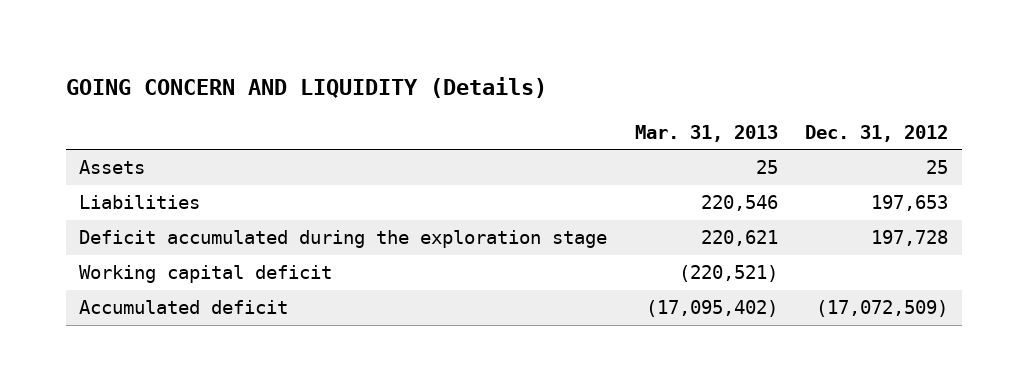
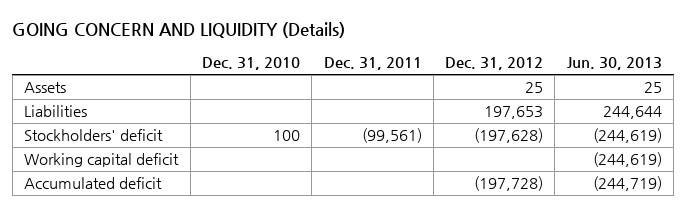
[634,124,778,142] Mar. 31, 2013 -> none
none -> [201,57,300,71] Dec. 31, 2010
none -> [323,57,422,71] Dec. 31, 2011
none -> [566,57,662,71] Jun. 30, 2013
[79,230,608,249] Deficit accumulated during the exploration stage -> none
none -> [24,129,164,142] Stockholders' deficit
[815,300,948,318] (17,072,509) -> [474,176,544,192] (197,728)

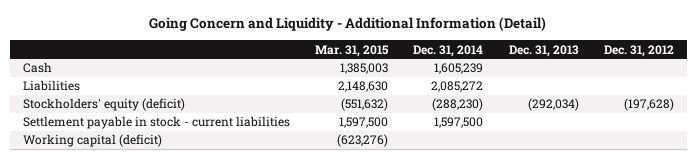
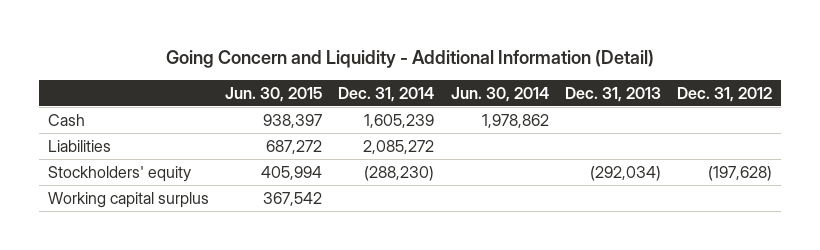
[315,44,390,57] Mar. 31, 2015 -> none
none -> [224,86,322,102] Jun. 30, 2015
none -> [450,86,549,102] Jun. 30, 2014
[22,116,290,130] Settlement payable in stock - current liabilities -> none
[22,98,185,112] Stockholders' equity (deficit) -> [47,165,191,182] Stockholders' equity
[22,134,162,148] Working capital (deficit) -> [47,191,209,208] Working capital surplus

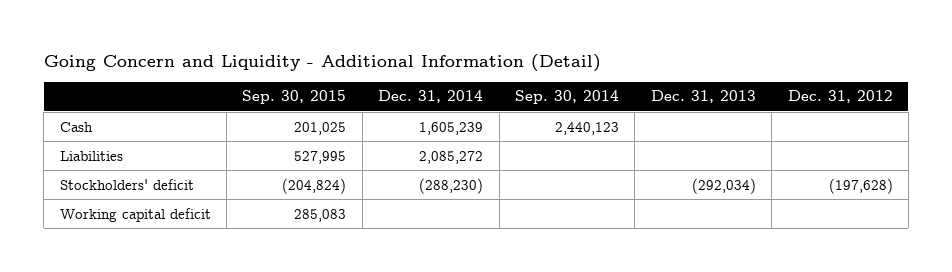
[224,86,322,102] Jun. 30, 2015 -> none
[450,86,549,102] Jun. 30, 2014 -> none
none -> [242,90,347,105] Sep. 30, 2015
none -> [514,90,619,105] Sep. 30, 2014
[47,165,191,182] Stockholders' equity -> [59,178,194,190] Stockholders' deficit
[47,191,209,208] Working capital surplus -> [59,207,211,222] Working capital deficit

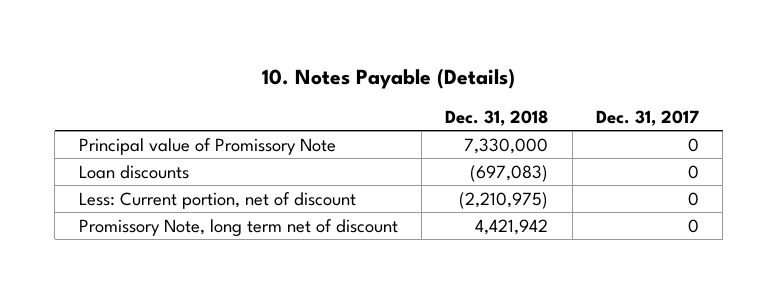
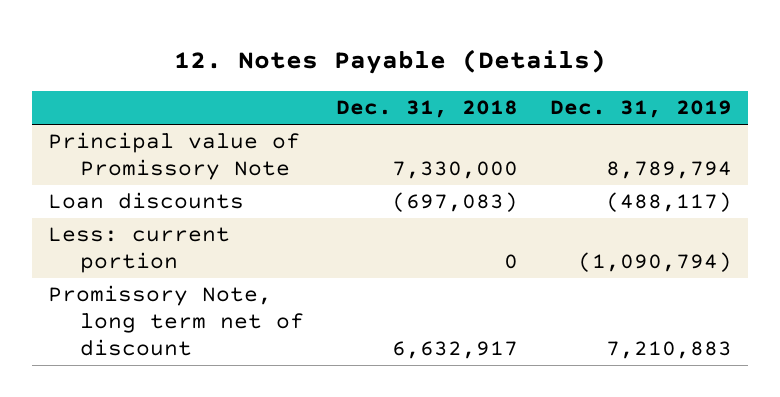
[261,68,515,90] 10. Notes Payable (Details) -> [173,49,606,75] 12. Notes Payable (Details)
[596,109,700,126] Dec. 31, 2017 -> none
none -> [549,100,732,119] Dec. 31, 2019
[78,191,356,209] Less: Current portion, net of discount -> [48,227,231,274] Less: current portion
[459,191,549,209] (2,210,975) -> [503,254,518,270] 0
[475,218,549,235] 4,421,942 -> [391,341,518,360] 6,632,917

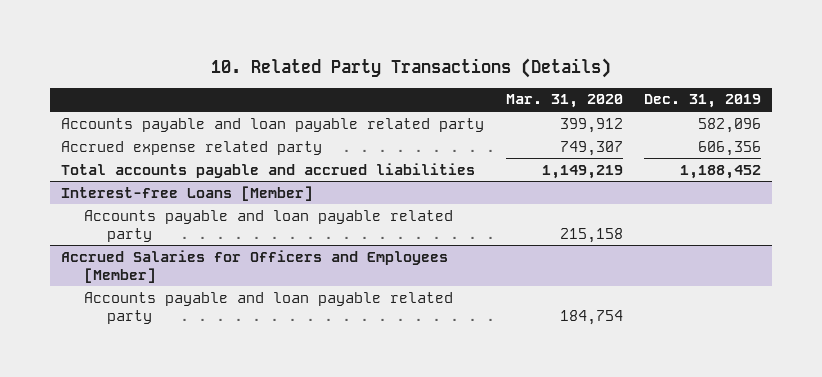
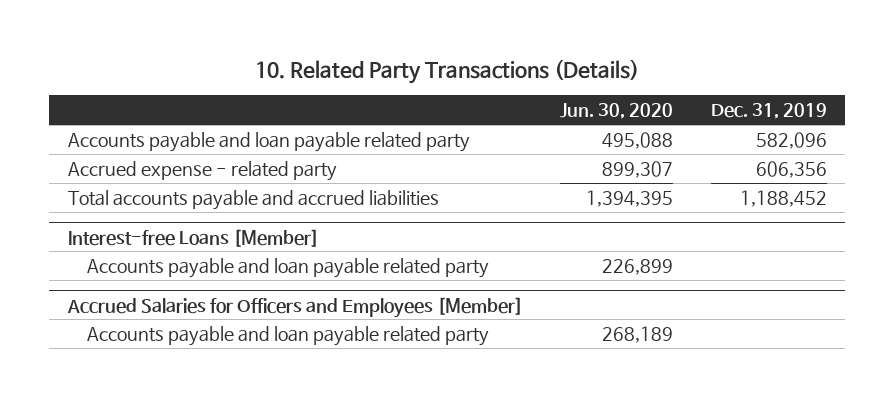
[505,94,623,109] Mar. 31, 2020 -> none
none -> [560,103,674,120] Jun. 30, 2020
[61,140,323,155] Accrued expense related party -> [67,160,337,181] Accrued expense - related party

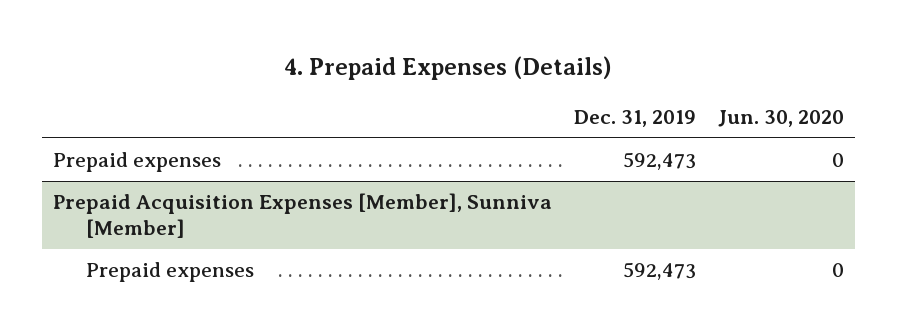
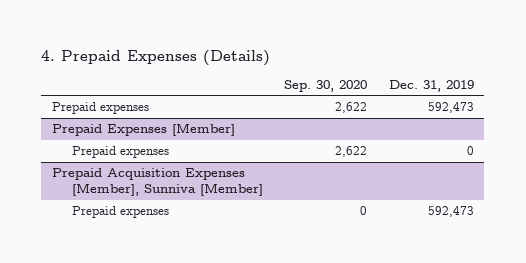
[717,110,844,128] Jun. 30, 2020 -> none
none -> [284,79,368,92] Sep. 30, 2020
none -> [51,123,235,137] Prepaid Expenses [Member]
none -> [72,146,170,159] Prepaid expenses

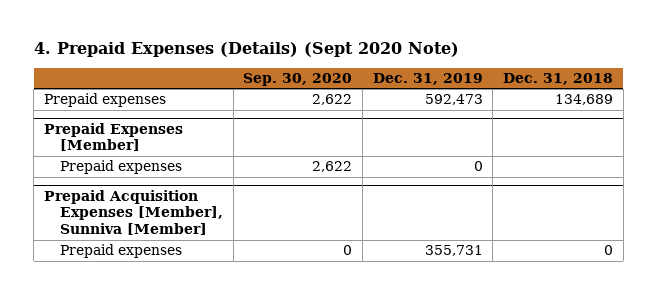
[41,49,271,66] 4. Prepaid Expenses (Details) -> [33,42,459,58] 4. Prepaid Expenses (Details) (Sept 2020 Note)
none -> [503,72,614,85] Dec. 31, 2018
[427,206,474,218] 592,473 -> [424,245,483,257] 355,731

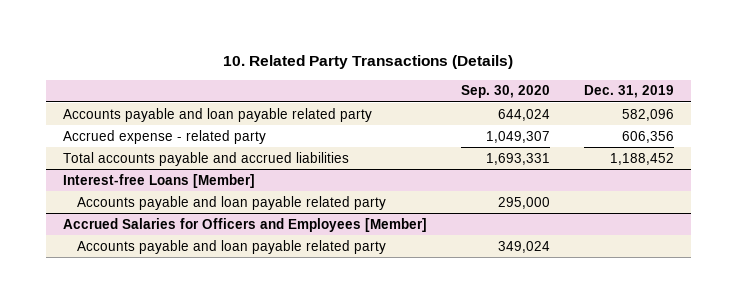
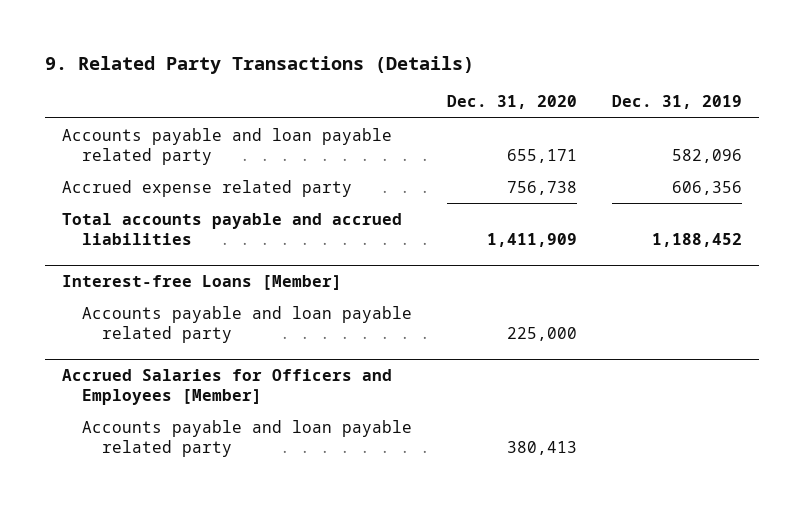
[223,55,514,70] 10. Related Party Transactions (Details) -> [44,55,474,74] 9. Related Party Transactions (Details)
[460,85,550,99] Sep. 30, 2020 -> none
none -> [447,95,578,110] Dec. 31, 2020
[62,129,266,144] Accrued expense - related party -> [61,179,352,197] Accrued expense related party

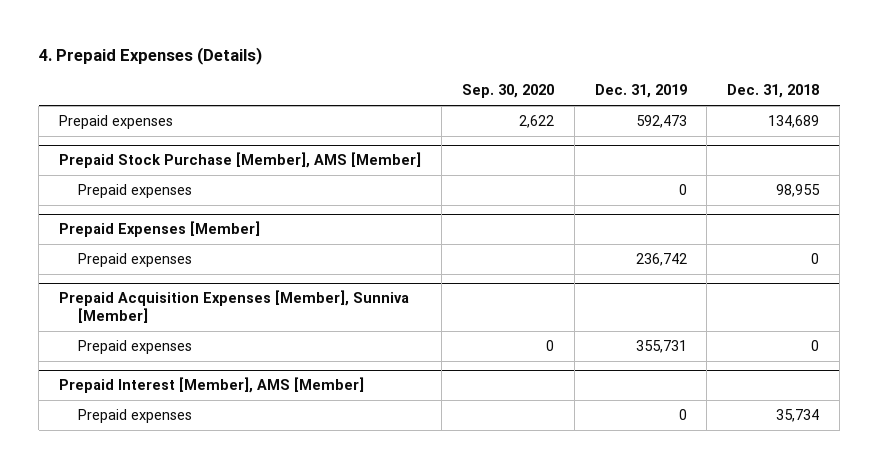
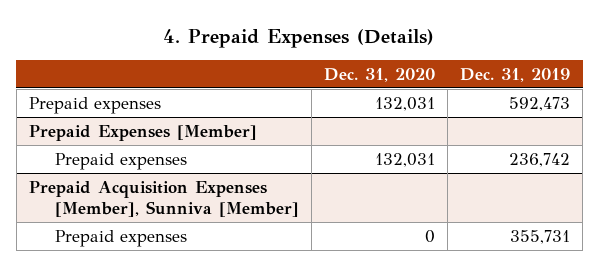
[461,84,554,99] Sep. 30, 2020 -> none
[727,84,820,99] Dec. 31, 2018 -> none
none -> [324,67,436,82] Dec. 31, 2020
[59,152,422,169] Prepaid Stock Purchase [Member], AMS [Member] -> none
[78,183,193,198] Prepaid expenses -> none
[59,377,365,394] Prepaid Interest [Member], AMS [Member] -> none
[78,408,193,423] Prepaid expenses -> none

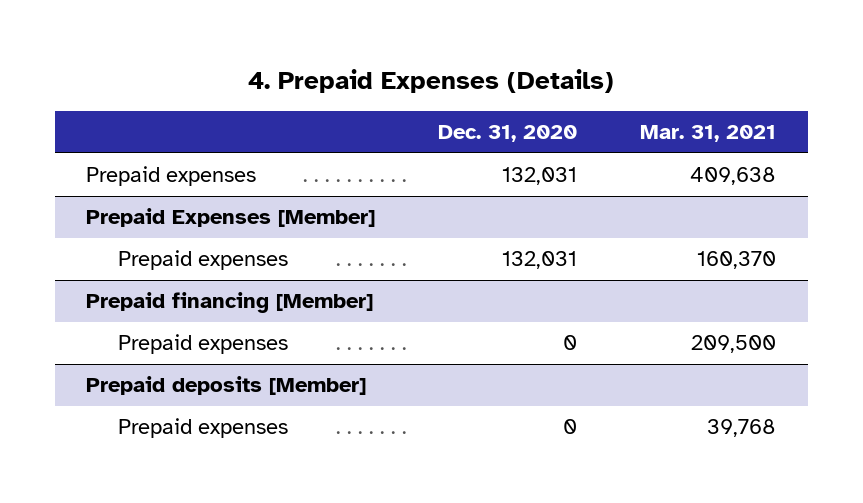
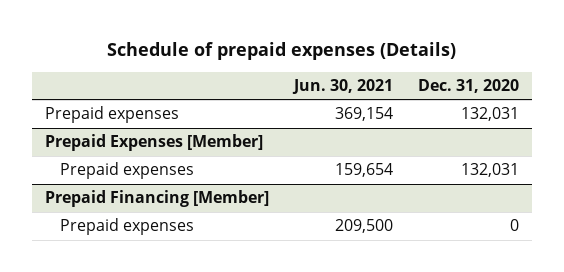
[248,69,615,94] 4. Prepaid Expenses (Details) -> [106,42,456,61] Schedule of prepaid expenses (Details)
[640,125,777,143] Mar. 31, 2021 -> none
none -> [291,79,393,95] Jun. 30, 2021
[118,334,289,355] Prepaid expenses -> none
[86,376,367,396] Prepaid deposits [Member] -> none
[86,292,374,314] Prepaid financing [Member] -> [44,190,269,208] Prepaid Financing [Member]

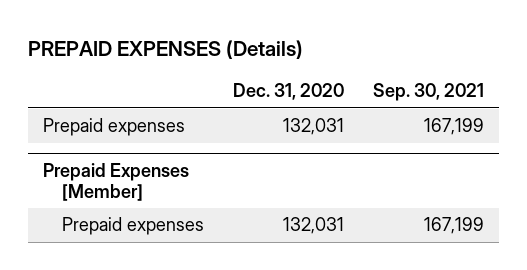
[106,42,456,61] Schedule of prepaid expenses (Details) -> [28,39,304,59] PREPAID EXPENSES (Details)
[291,79,393,95] Jun. 30, 2021 -> none
none -> [373,83,485,102] Sep. 30, 2021
[44,190,269,208] Prepaid Financing [Member] -> none
[60,218,195,236] Prepaid expenses -> none

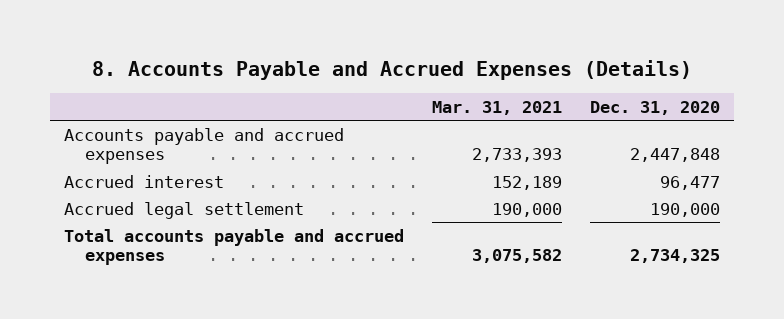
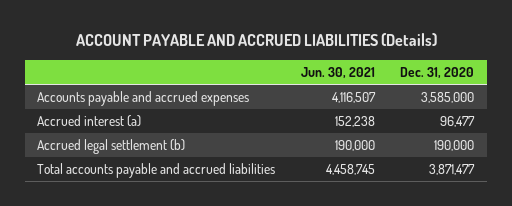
[91,60,692,81] 8. Accounts Payable and Accrued Expenses (Details) -> [75,32,437,46] ACCOUNT PAYABLE AND ACCRUED LIABILITIES (Details)
[431,100,562,115] Mar. 31, 2021 -> none
none -> [300,66,375,79] Jun. 30, 2021
[629,148,720,163] 2,447,848 -> [421,92,475,104] 3,585,000
[63,174,224,188] Accrued interest -> [37,115,142,128] Accrued interest (a)
[63,201,304,219] Accrued legal settlement -> [37,139,186,155] Accrued legal settlement (b)
[63,228,404,266] Total accounts payable and accrued expenses -> [37,163,276,179] Total accounts payable and accrued liabilities
[629,249,720,264] 2,734,325 -> [429,164,476,176] 3,871,477

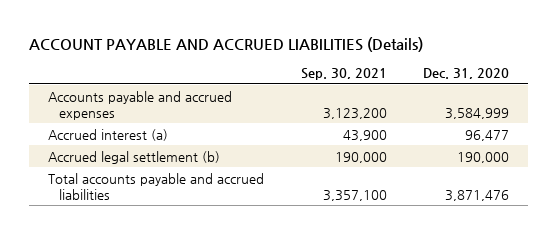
[300,66,375,79] Jun. 30, 2021 -> none
none -> [300,68,387,81] Sep. 30, 2021
[421,92,475,104] 3,585,000 -> [445,107,510,119] 3,584,999
[429,164,476,176] 3,871,477 -> [445,189,510,201] 3,871,476

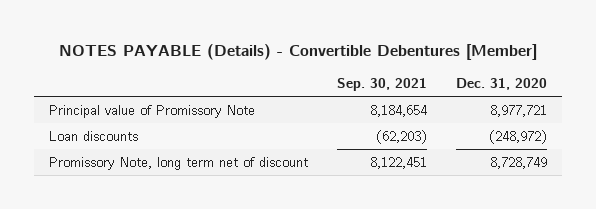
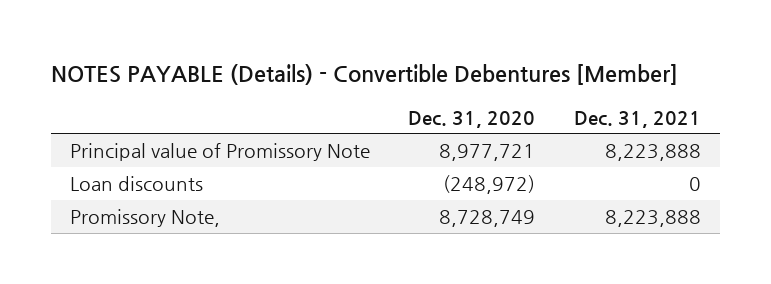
[336,77,427,91] Sep. 30, 2021 -> none
none -> [573,110,701,128] Dec. 31, 2021
[48,156,308,170] Promissory Note, long term net of discount -> [70,209,221,228] Promissory Note,

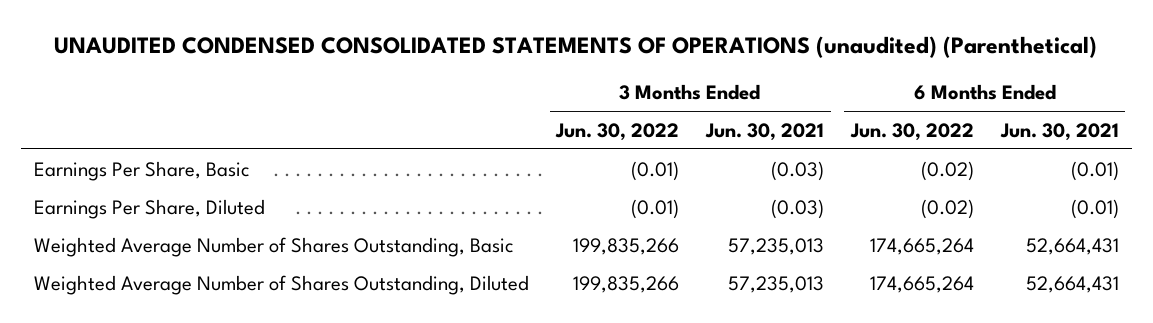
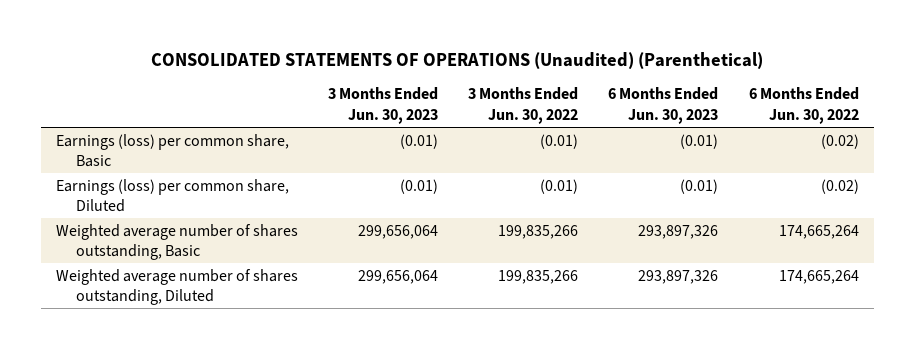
[54,35,1098,58] UNAUDITED CONDENSED CONSOLIDATED STATEMENTS OF OPERATIONS (unaudited) (Parenthetical) -> [151,51,764,69] CONSOLIDATED STATEMENTS OF OPERATIONS (Unaudited) (Parenthetical)
[704,122,824,141] Jun. 30, 2021 -> none
[999,122,1119,141] Jun. 30, 2021 -> none
none -> [327,87,438,124] 3 Months Ended Jun. 30, 2023
none -> [608,87,719,124] 6 Months Ended Jun. 30, 2023
[34,160,250,181] Earnings Per Share, Basic -> [55,133,289,168] Earnings (loss) per common share, Basic
[34,198,266,219] Earnings Per Share, Diluted -> [55,178,289,213] Earnings (loss) per common share, Diluted
[34,236,514,257] Weighted Average Number of Shares Outstanding, Basic -> [55,223,298,261] Weighted average number of shares outstanding, Basic
[34,274,530,295] Weighted Average Number of Shares Outstanding, Diluted -> [55,268,298,306] Weighted average number of shares outstanding, Diluted

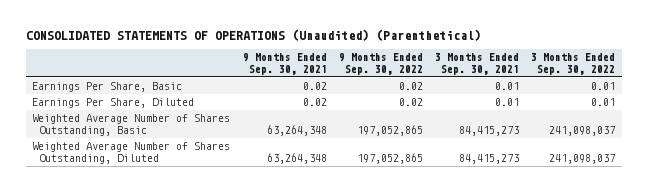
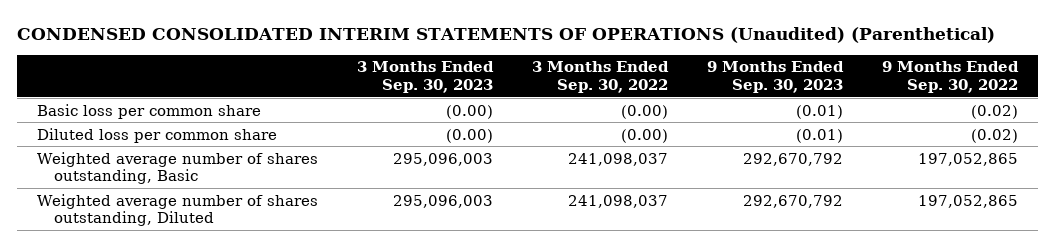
[26,29,482,42] CONSOLIDATED STATEMENTS OF OPERATIONS (Unaudited) (Parenthetical) -> [17,26,996,43] CONDENSED CONSOLIDATED INTERIM STATEMENTS OF OPERATIONS (Unaudited) (Parenthetical)
[242,53,327,75] 9 Months Ended Sep. 30, 2021 -> none
[435,53,520,75] 3 Months Ended Sep. 30, 2021 -> none
none -> [356,61,494,93] 3 Months Ended Sep. 30, 2023
none -> [706,61,844,93] 9 Months Ended Sep. 30, 2023
[32,82,183,93] Earnings Per Share, Basic -> [36,103,261,119] Basic loss per common share
[398,82,423,91] 0.02 -> [970,104,1018,119] (0.02)
[591,82,616,91] 0.01 -> [620,104,668,119] (0.00)
[32,98,195,109] Earnings Per Share, Diluted -> [36,127,277,143] Diluted loss per common share
[398,98,423,107] 0.02 -> [970,128,1018,143] (0.02)
[591,98,616,107] 0.01 -> [620,128,668,143] (0.00)
[32,114,231,136] Weighted Average Number of Shares Outstanding, Basic -> [36,151,318,185] Weighted average number of shares outstanding, Basic
[32,142,231,164] Weighted Average Number of Shares Outstanding, Diluted -> [36,193,318,227] Weighted average number of shares outstanding, Diluted

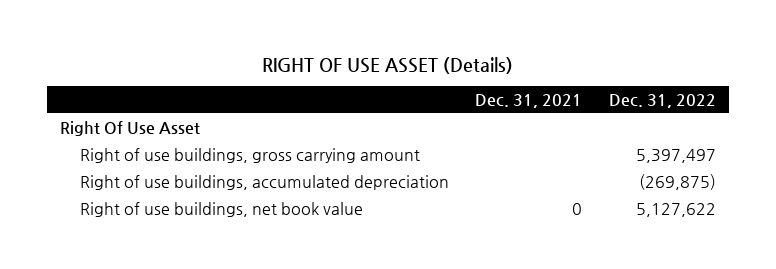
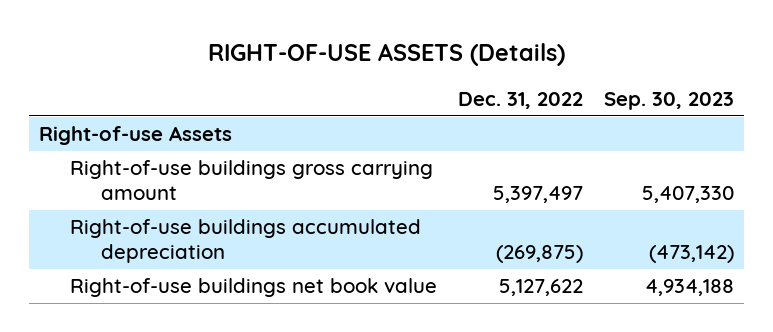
[262,57,514,75] RIGHT OF USE ASSET (Details) -> [207,43,565,67] RIGHT-OF-USE ASSETS (Details)
[475,93,583,108] Dec. 31, 2021 -> none
none -> [604,92,735,111] Sep. 30, 2023
[60,120,201,136] Right Of Use Asset -> [39,126,233,146] Right-of-use Assets
[80,147,421,163] Right of use buildings, gross carrying amount -> [70,160,434,200] Right-of-use buildings gross carrying amount
[80,174,450,190] Right of use buildings, accumulated depreciation -> [70,219,422,263] Right-of-use buildings accumulated depreciation
[80,201,364,217] Right of use buildings, net book value -> [70,278,438,298] Right-of-use buildings net book value

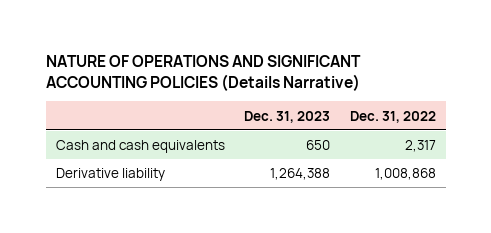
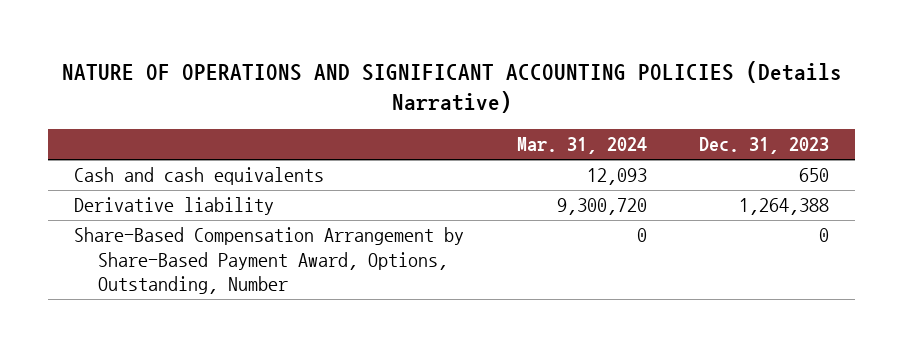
[349,110,436,123] Dec. 31, 2022 -> none
none -> [516,137,647,155] Mar. 31, 2024
none -> [74,227,465,295] Share-Based Compensation Arrangement by Share-Based Payment Award, Options, Outstanding, Number

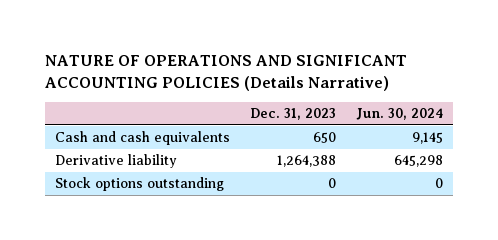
[516,137,647,155] Mar. 31, 2024 -> none
none -> [355,108,443,121] Jun. 30, 2024
[74,227,465,295] Share-Based Compensation Arrangement by Share-Based Payment Award, Options, Outstanding, Number -> [54,177,224,192] Stock options outstanding

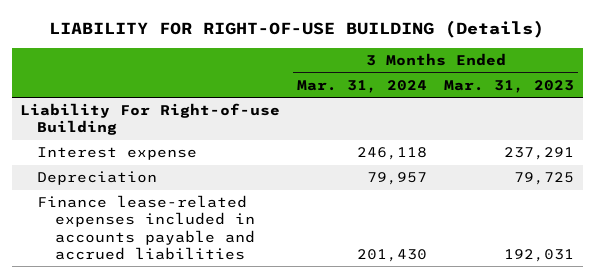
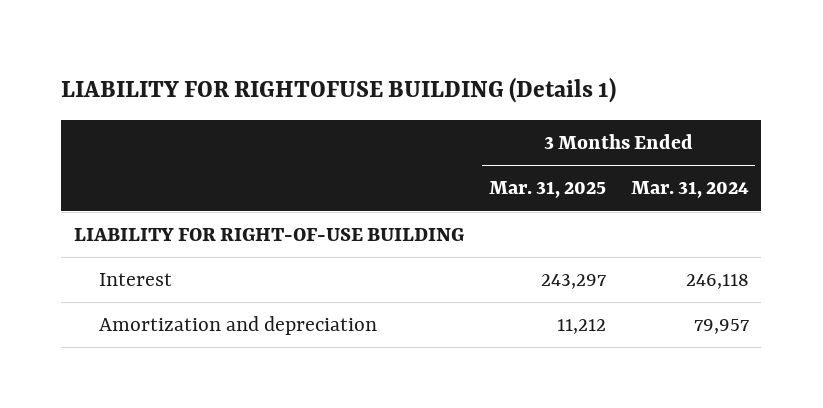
[49,19,545,38] LIABILITY FOR RIGHT-OF-USE BUILDING (Details) -> [61,76,617,103] LIABILITY FOR RIGHTOFUSE BUILDING (Details 1)
[444,79,575,93] Mar. 31, 2023 -> none
none -> [488,181,606,199] Mar. 31, 2025
[37,195,255,260] Finance lease-related expenses included in accounts payable and accrued liabilities -> none
[20,103,281,136] Liability For Right-of-use Building -> [73,228,464,242] LIABILITY FOR RIGHT-OF-USE BUILDING
[37,147,198,161] Interest expense -> [99,273,173,287] Interest
[37,171,158,186] Depreciation -> [99,316,378,336] Amortization and depreciation

